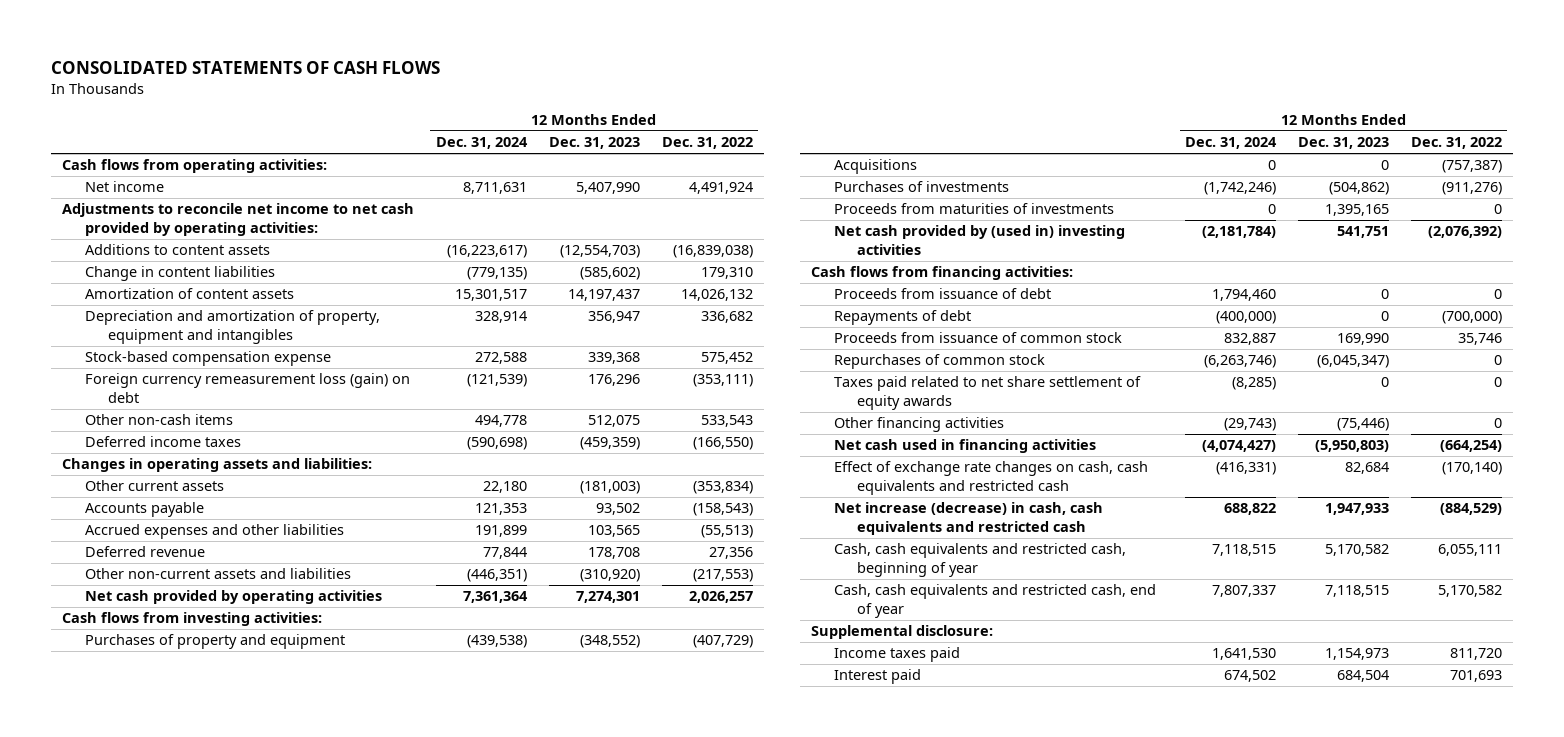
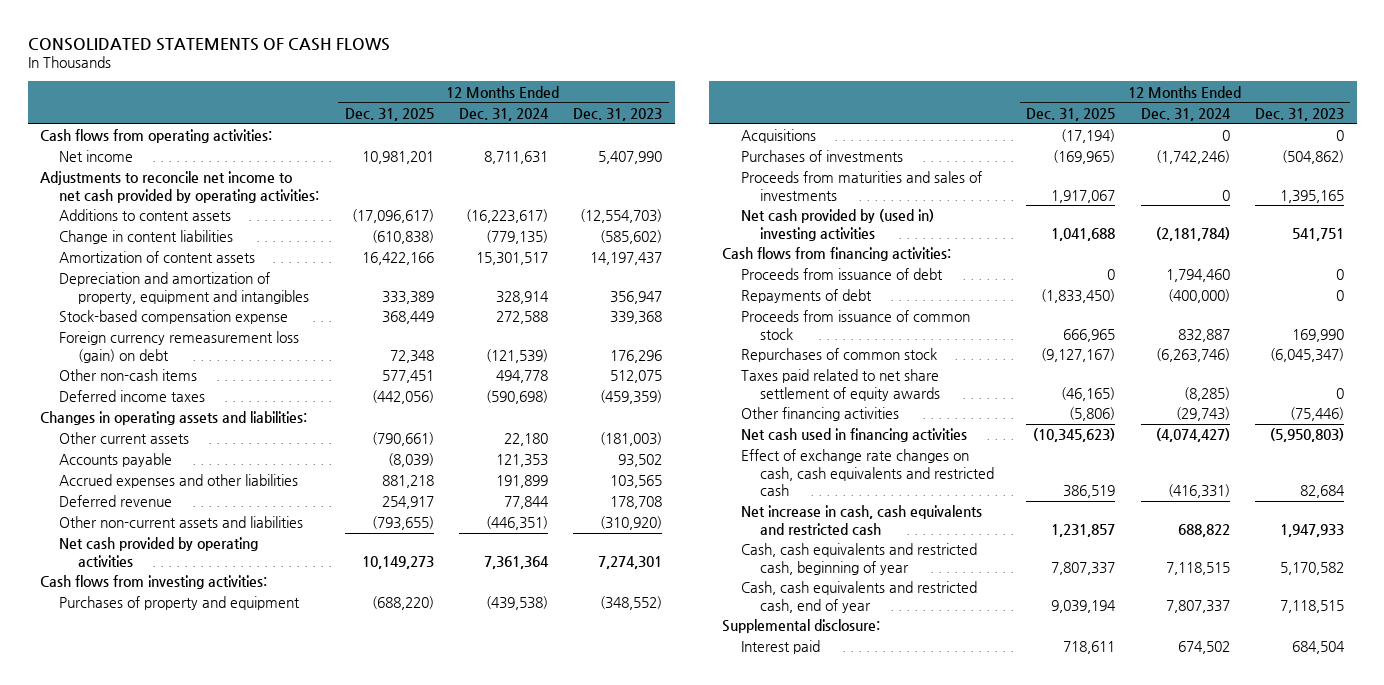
[661,137,753,150] Dec. 31, 2022 -> none
none -> [344,107,434,121] Dec. 31, 2025
[834,203,1115,215] Proceeds from maturities of investments -> [740,171,982,201] Proceeds from maturities and sales of investments
[834,502,1104,535] Net increase (decrease) in cash, cash equivalents and restricted cash -> [740,505,982,535] Net increase in cash, cash equivalents and restricted cash
[834,647,961,663] Income taxes paid -> none

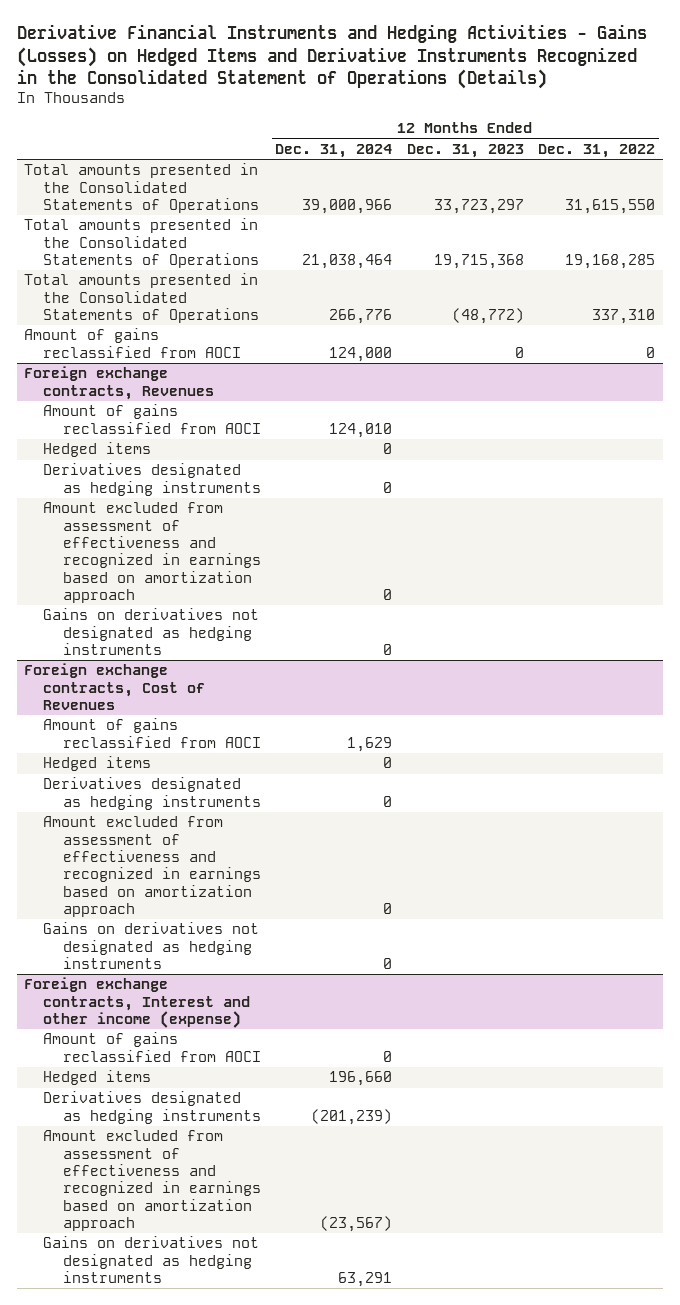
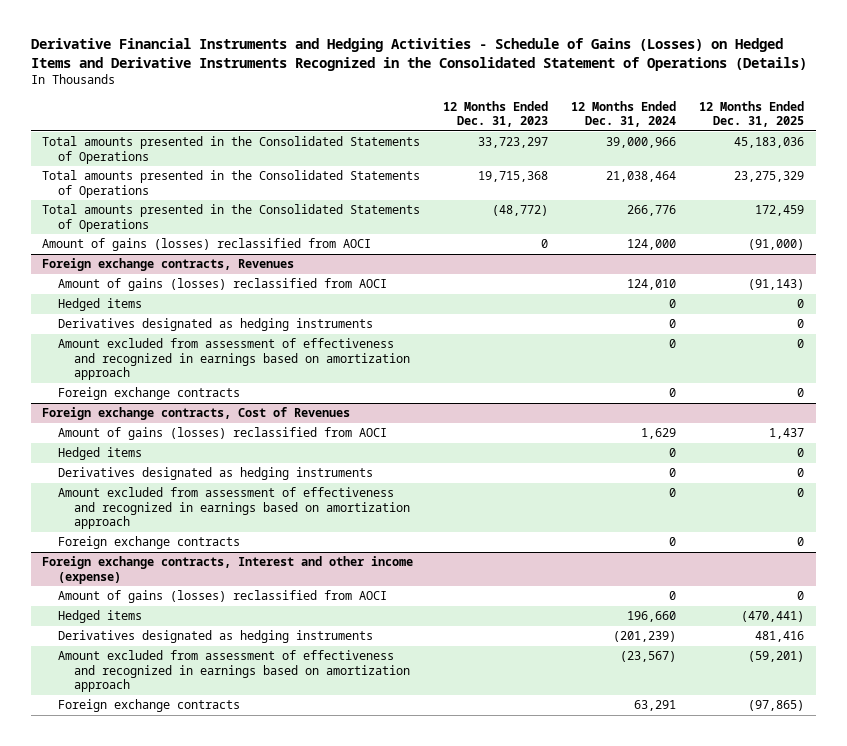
[16,24,647,89] Derivative Financial Instruments and Hedging Activities - Gains (Losses) on Hedged Items and Derivative Instruments Recognized in the Consolidated Statement of Operations (Details) -> [30,38,807,71] Derivative Financial Instruments and Hedging Activities - Schedule of Gains (Losses) on Hedged Items and Derivative Instruments Recognized in the Consolidated Statement of Operations (Details)
[538,143,656,158] Dec. 31, 2022 -> none
none -> [699,100,805,128] 12 Months Ended Dec. 31, 2025
[24,328,242,358] Amount of gains reclassified from AOCI -> [42,238,372,252] Amount of gains (losses) reclassified from AOCI
[43,404,261,434] Amount of gains reclassified from AOCI -> [58,278,388,292] Amount of gains (losses) reclassified from AOCI
[43,608,260,656] Gains on derivatives not designated as hedging instruments -> [58,387,241,401] Foreign exchange contracts
[43,718,261,748] Amount of gains reclassified from AOCI -> [58,427,388,441] Amount of gains (losses) reclassified from AOCI
[43,922,260,970] Gains on derivatives not designated as hedging instruments -> [58,536,241,550] Foreign exchange contracts
[43,1032,261,1062] Amount of gains reclassified from AOCI -> [58,590,388,604] Amount of gains (losses) reclassified from AOCI
[43,1236,260,1284] Gains on derivatives not designated as hedging instruments -> [58,699,241,713] Foreign exchange contracts

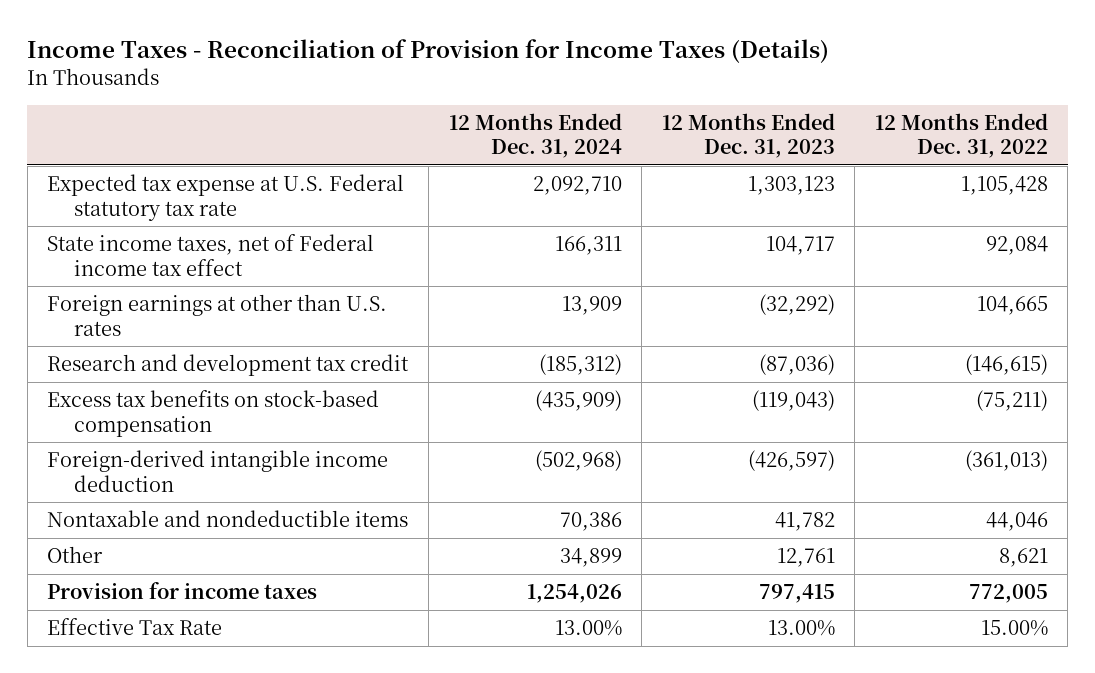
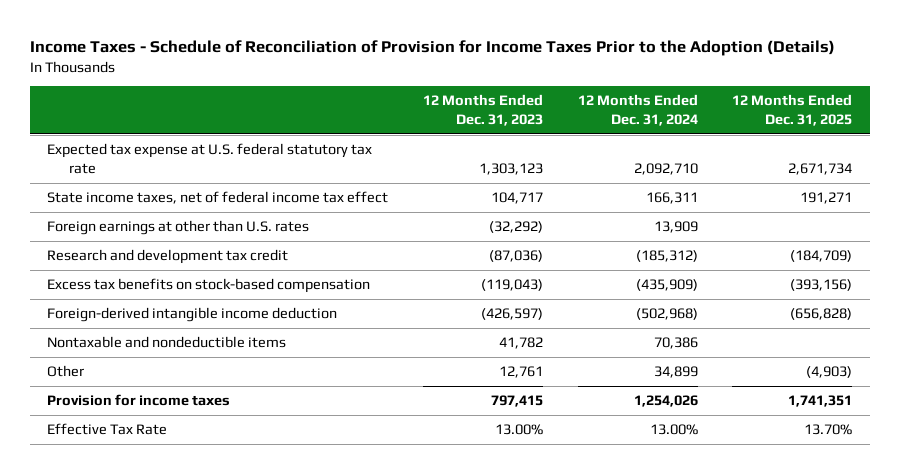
[27,39,830,64] Income Taxes - Reconciliation of Provision for Income Taxes (Details) -> [29,40,835,57] Income Taxes - Schedule of Reconciliation of Provision for Income Taxes Prior to the Adoption (Details)
[874,112,1048,159] 12 Months Ended Dec. 31, 2022 -> none
none -> [732,94,853,127] 12 Months Ended Dec. 31, 2025
[47,174,405,221] Expected tax expense at U.S. Federal statutory tax rate -> [47,143,373,174] Expected tax expense at U.S. federal statutory tax rate
[47,234,375,276] State income taxes, net of Federal income tax effect -> [47,191,389,205] State income taxes, net of federal income tax effect

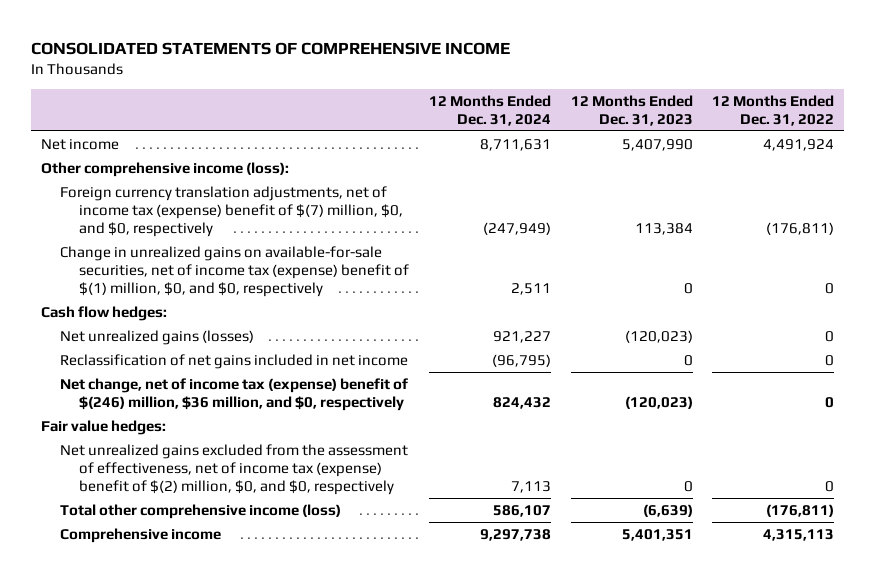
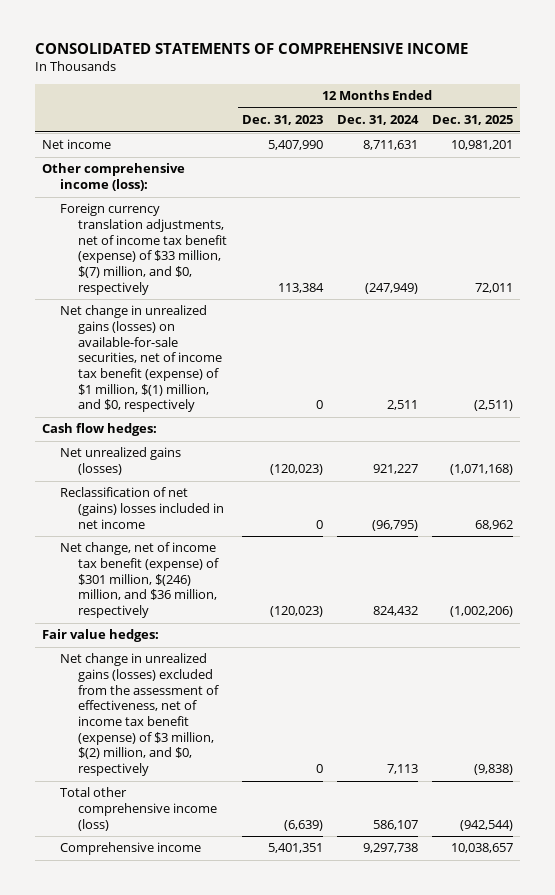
[712,94,835,126] 12 Months Ended Dec. 31, 2022 -> none
none -> [432,115,514,126] Dec. 31, 2025
[59,185,404,238] Foreign currency translation adjustments, net of income tax (expense) benefit of $(7) million, $0, and $0, respectively -> [60,203,228,295] Foreign currency translation adjustments, net of income tax benefit (expense) of $33 million, $(7) million, and $0, respectively
[59,245,410,298] Change in unrealized gains on available-for-sale securities, net of income tax (expense) benefit of $(1) million, $0, and $0, respectively -> [60,305,223,413] Net change in unrealized gains (losses) on available-for-sale securities, net of income tax benefit (expense) of $1 million, $(1) million, and $0, respectively
[59,353,408,369] Reclassification of net gains included in net income -> [60,487,225,529] Reclassification of net (gains) losses included in net income
[59,377,408,411] Net change, net of income tax (expense) benefit of $(246) million, $36 million, and $0, respectively -> [60,542,220,619] Net change, net of income tax benefit (expense) of $301 million, $(246) million, and $36 million, respectively
[59,443,408,496] Net unrealized gains excluded from the assessment of effectiveness, net of income tax (expense) benefit of $(2) million, $0, and $0, respectively -> [60,653,220,777] Net change in unrealized gains (losses) excluded from the assessment of effectiveness, net of income tax benefit (expense) of $3 million, $(2) million, and $0, respectively

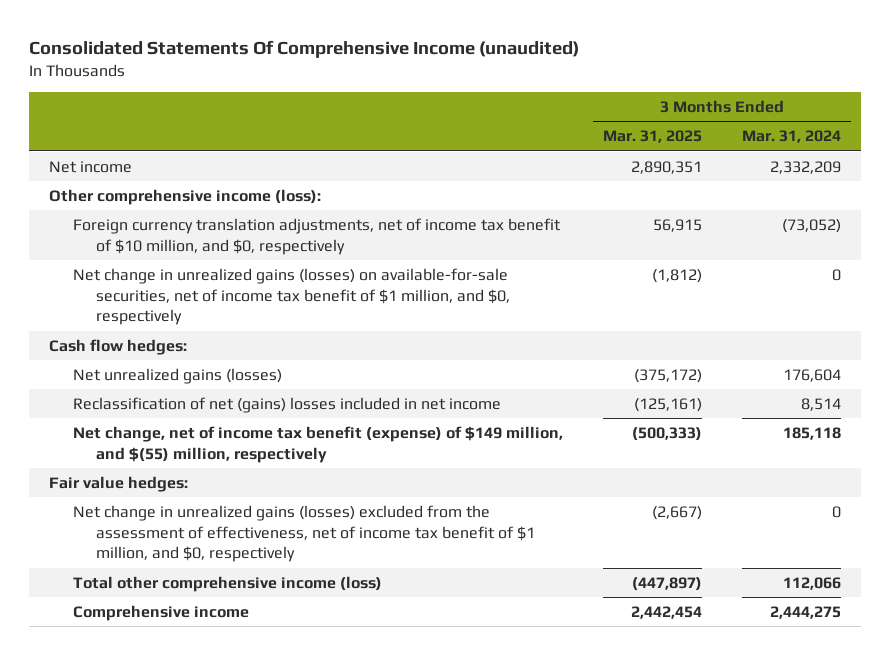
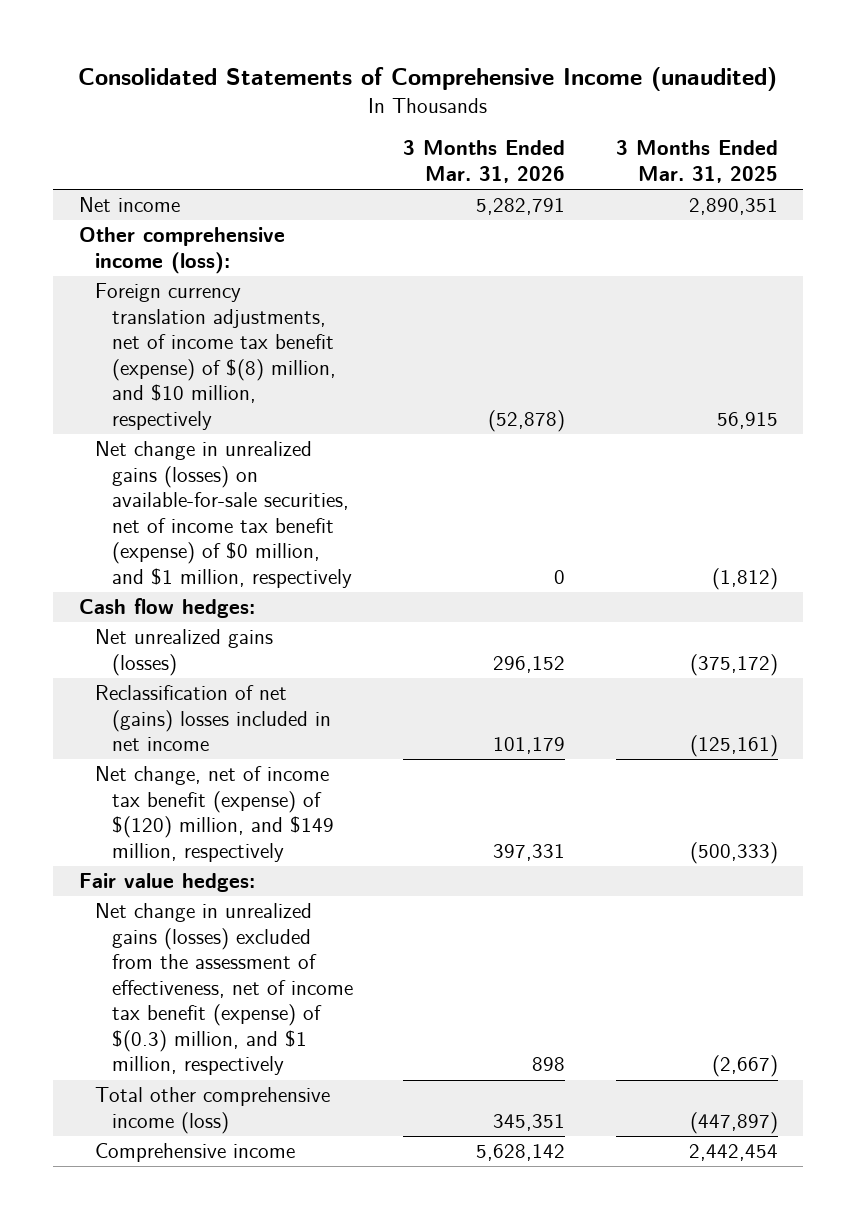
[29,40,580,59] Consolidated Statements Of Comprehensive Income (unaudited) -> [78,67,778,92] Consolidated Statements of Comprehensive Income (unaudited)
[742,130,842,144] Mar. 31, 2024 -> none
none -> [403,140,566,183] 3 Months Ended Mar. 31, 2026
[72,217,561,255] Foreign currency translation adjustments, net of income tax benefit of $10 million, and $0, respectively -> [95,283,336,430] Foreign currency translation adjustments, net of income tax benefit (expense) of $(8) million, and $10 million, respectively
[72,267,510,326] Net change in unrealized gains (losses) on available-for-sale securities, net of income tax benefit of $1 million, and $0, respectively -> [95,441,352,588] Net change in unrealized gains (losses) on available-for-sale securities, net of income tax benefit (expense) of $0 million, and $1 million, respectively
[72,425,563,463] Net change, net of income tax benefit (expense) of $149 million, and $(55) million, respectively -> [95,766,334,862] Net change, net of income tax benefit (expense) of $(120) million, and $149 million, respectively
[72,504,535,563] Net change in unrealized gains (losses) excluded from the assessment of effectiveness, net of income tax benefit of $1 million, and $0, respectively -> [95,903,353,1076] Net change in unrealized gains (losses) excluded from the assessment of effectiveness, net of income tax benefit (expense) of $(0.3) million, and $1 million, respectively

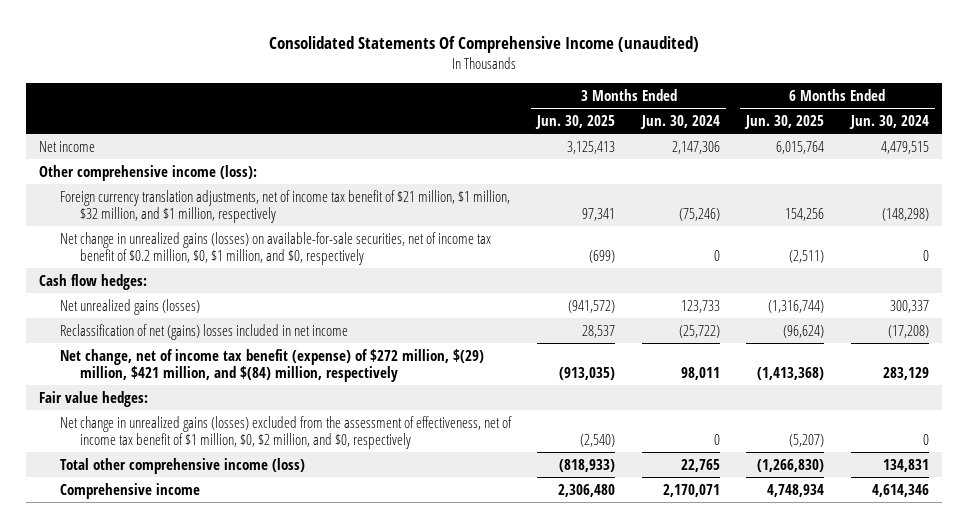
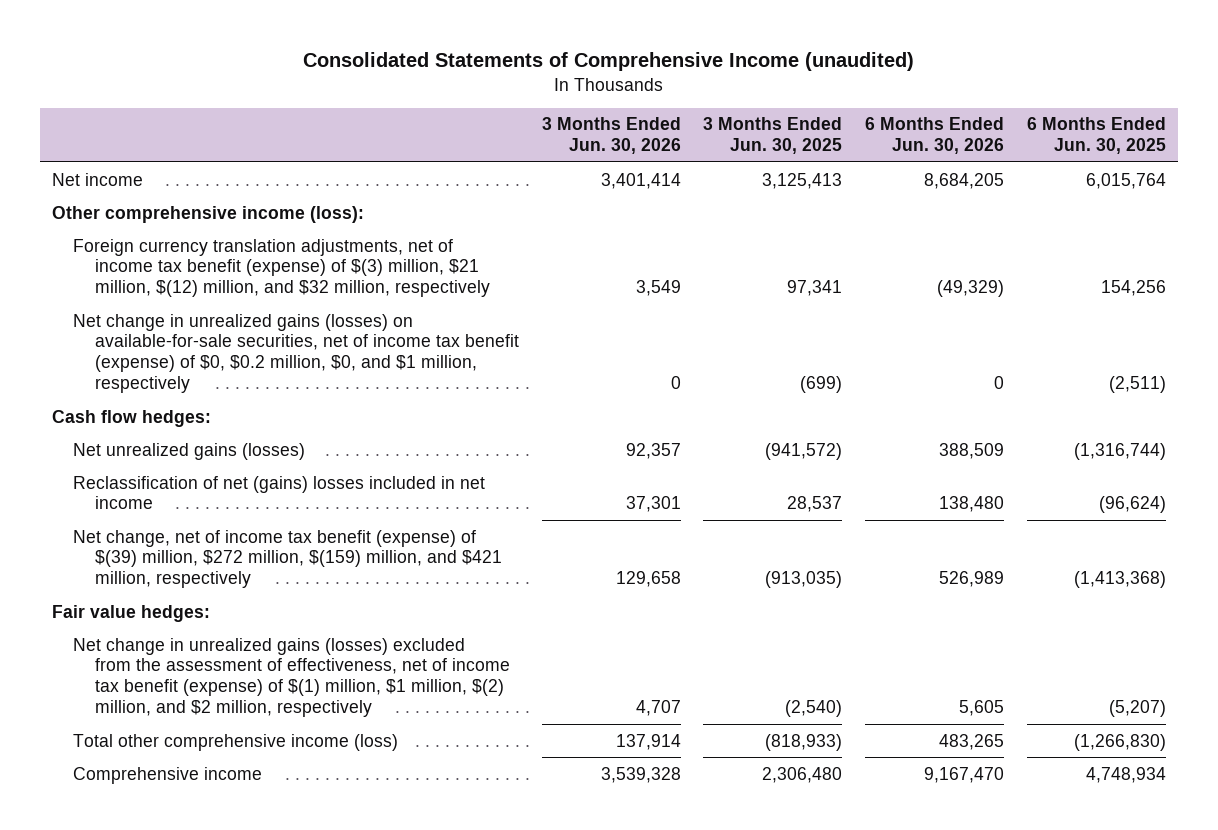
[269,36,700,54] Consolidated Statements Of Comprehensive Income (unaudited) -> [303,52,915,72] Consolidated Statements of Comprehensive Income (unaudited)
[639,114,720,129] Jun. 30, 2024 -> none
[848,114,929,129] Jun. 30, 2024 -> none
none -> [541,117,681,155] 3 Months Ended Jun. 30, 2026
none -> [865,117,1005,155] 6 Months Ended Jun. 30, 2026
[59,189,510,224] Foreign currency translation adjustments, net of income tax benefit of $21 million, $1 million, $32 million, and $1 million, respectively -> [73,238,490,298] Foreign currency translation adjustments, net of income tax benefit (expense) of $(3) million, $21 million, $(12) million, and $32 million, respectively
[59,231,491,266] Net change in unrealized gains (losses) on available-for-sale securities, net of income tax benefit of $0.2 million, $0, $1 million, and $0, respectively -> [73,313,519,394] Net change in unrealized gains (losses) on available-for-sale securities, net of income tax benefit (expense) of $0, $0.2 million, $0, and $1 million, respectively
[59,348,484,383] Net change, net of income tax benefit (expense) of $272 million, $(29) million, $421 million, and $(84) million, respectively -> [73,529,502,589] Net change, net of income tax benefit (expense) of $(39) million, $272 million, $(159) million, and $421 million, respectively
[59,415,512,450] Net change in unrealized gains (losses) excluded from the assessment of effectiveness, net of income tax benefit of $1 million, $0, $2 million, and $0, respectively -> [73,637,510,718] Net change in unrealized gains (losses) excluded from the assessment of effectiveness, net of income tax benefit (expense) of $(1) million, $1 million, $(2) million, and $2 million, respectively

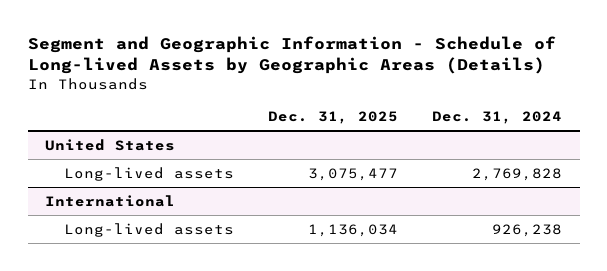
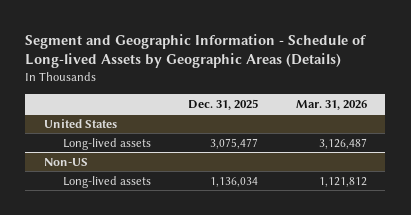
[432,111,563,125] Dec. 31, 2024 -> none
none -> [295,99,367,110] Mar. 31, 2026
[45,194,176,207] International -> [44,157,89,166] Non-US

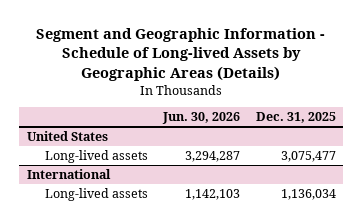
[295,99,367,110] Mar. 31, 2026 -> none
none -> [162,112,241,125] Jun. 30, 2026
[44,157,89,166] Non-US -> [27,168,112,179] International

